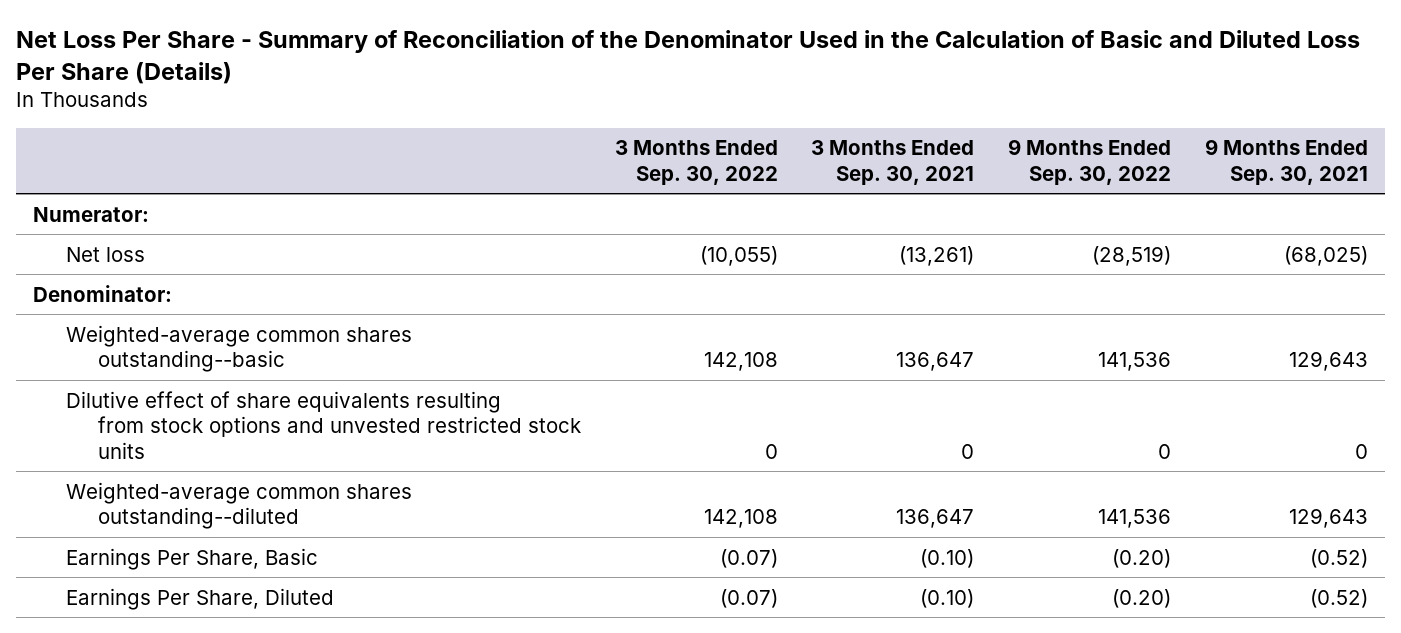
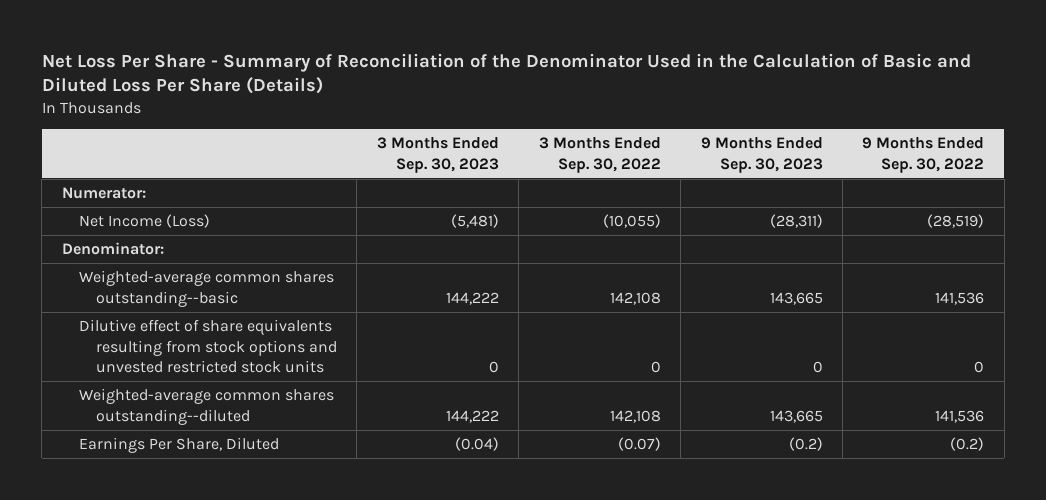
[811,140,975,185] 3 Months Ended Sep. 30, 2021 -> none
[1204,139,1368,185] 9 Months Ended Sep. 30, 2021 -> none
none -> [376,137,499,173] 3 Months Ended Sep. 30, 2023
none -> [700,137,823,173] 9 Months Ended Sep. 30, 2023
[65,246,145,262] Net loss -> [78,214,210,229] Net Income (Loss)
[65,547,318,570] Earnings Per Share, Basic -> none
[1112,588,1172,608] (0.20) -> [950,437,985,452] (0.2)

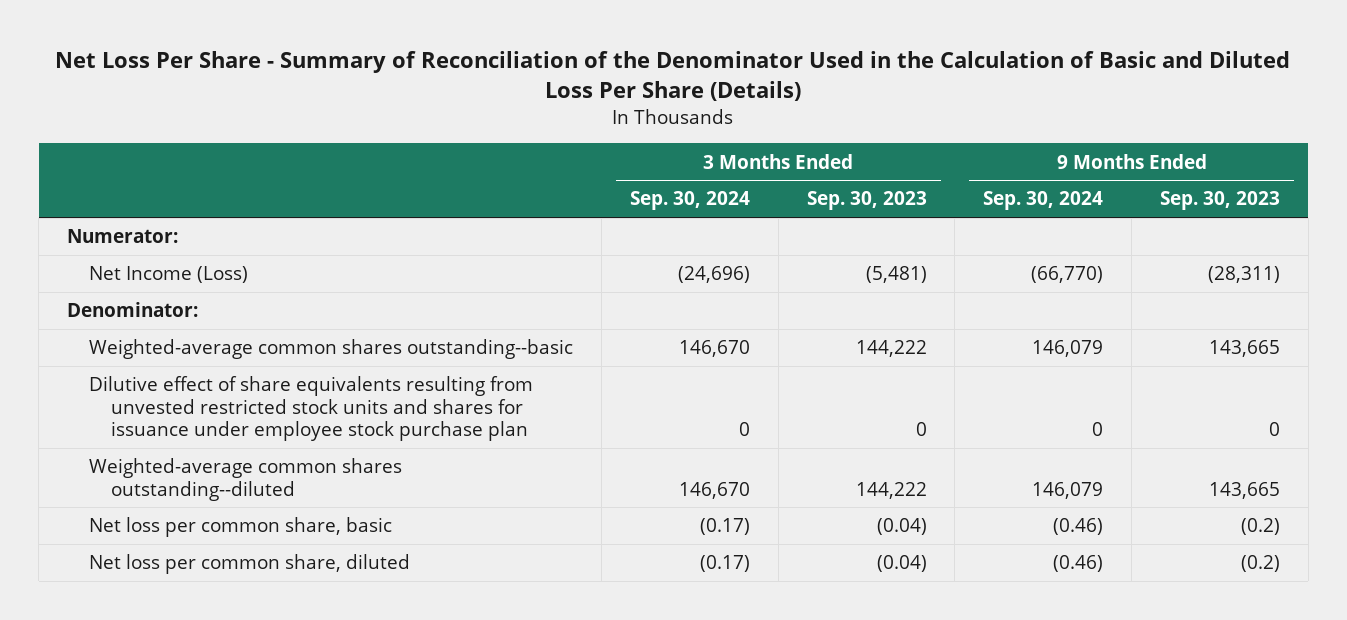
[538,137,661,173] 3 Months Ended Sep. 30, 2022 -> none
[862,137,985,173] 9 Months Ended Sep. 30, 2022 -> none
none -> [629,191,750,211] Sep. 30, 2024
none -> [983,191,1104,211] Sep. 30, 2024
[78,319,337,374] Dilutive effect of share equivalents resulting from stock options and unvested restricted stock units -> [89,376,534,442] Dilutive effect of share equivalents resulting from unvested restricted stock units and shares for issuance under employee stock purchase plan
none -> [89,517,393,538] Net loss per common share, basic
[78,437,279,454] Earnings Per Share, Diluted -> [89,554,411,575] Net loss per common share, diluted

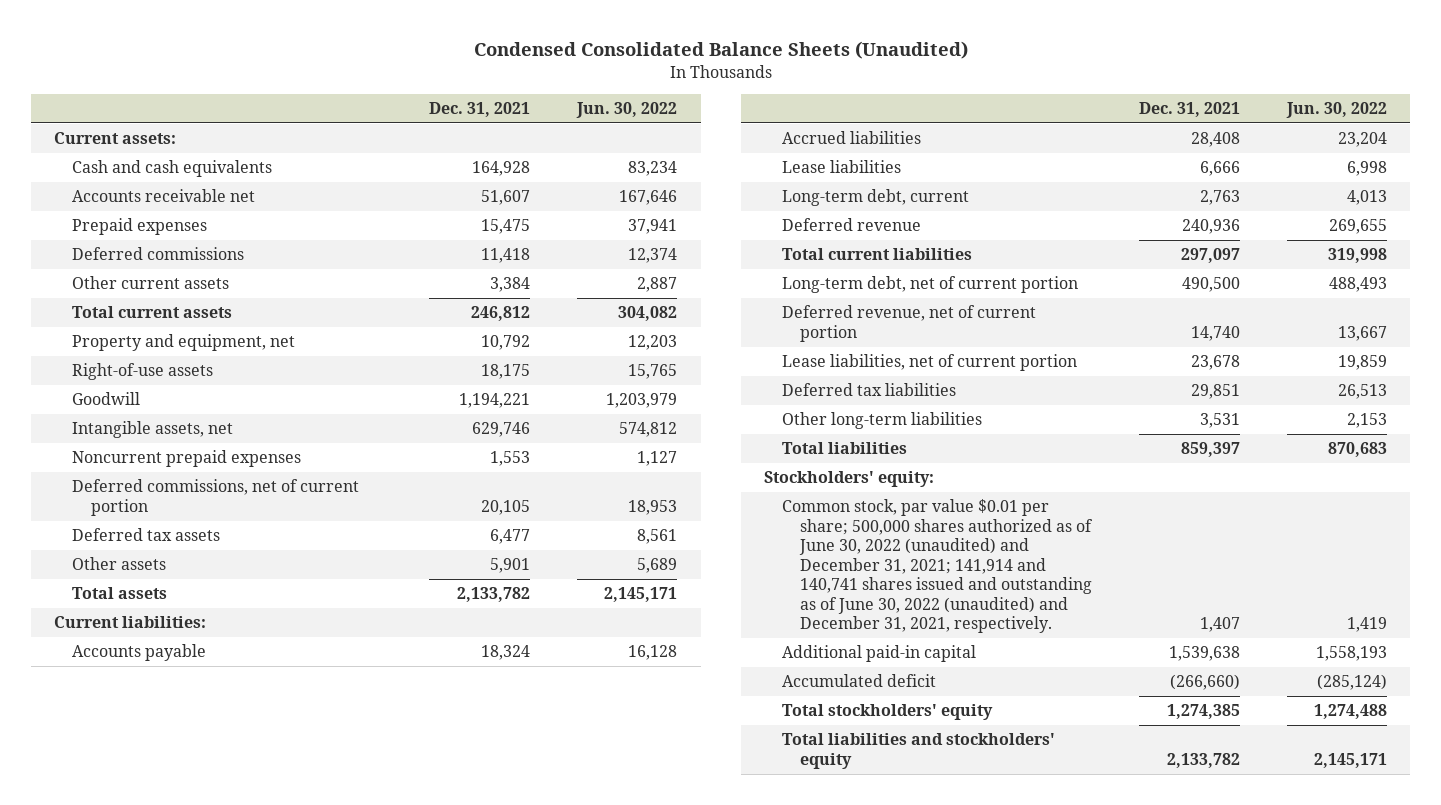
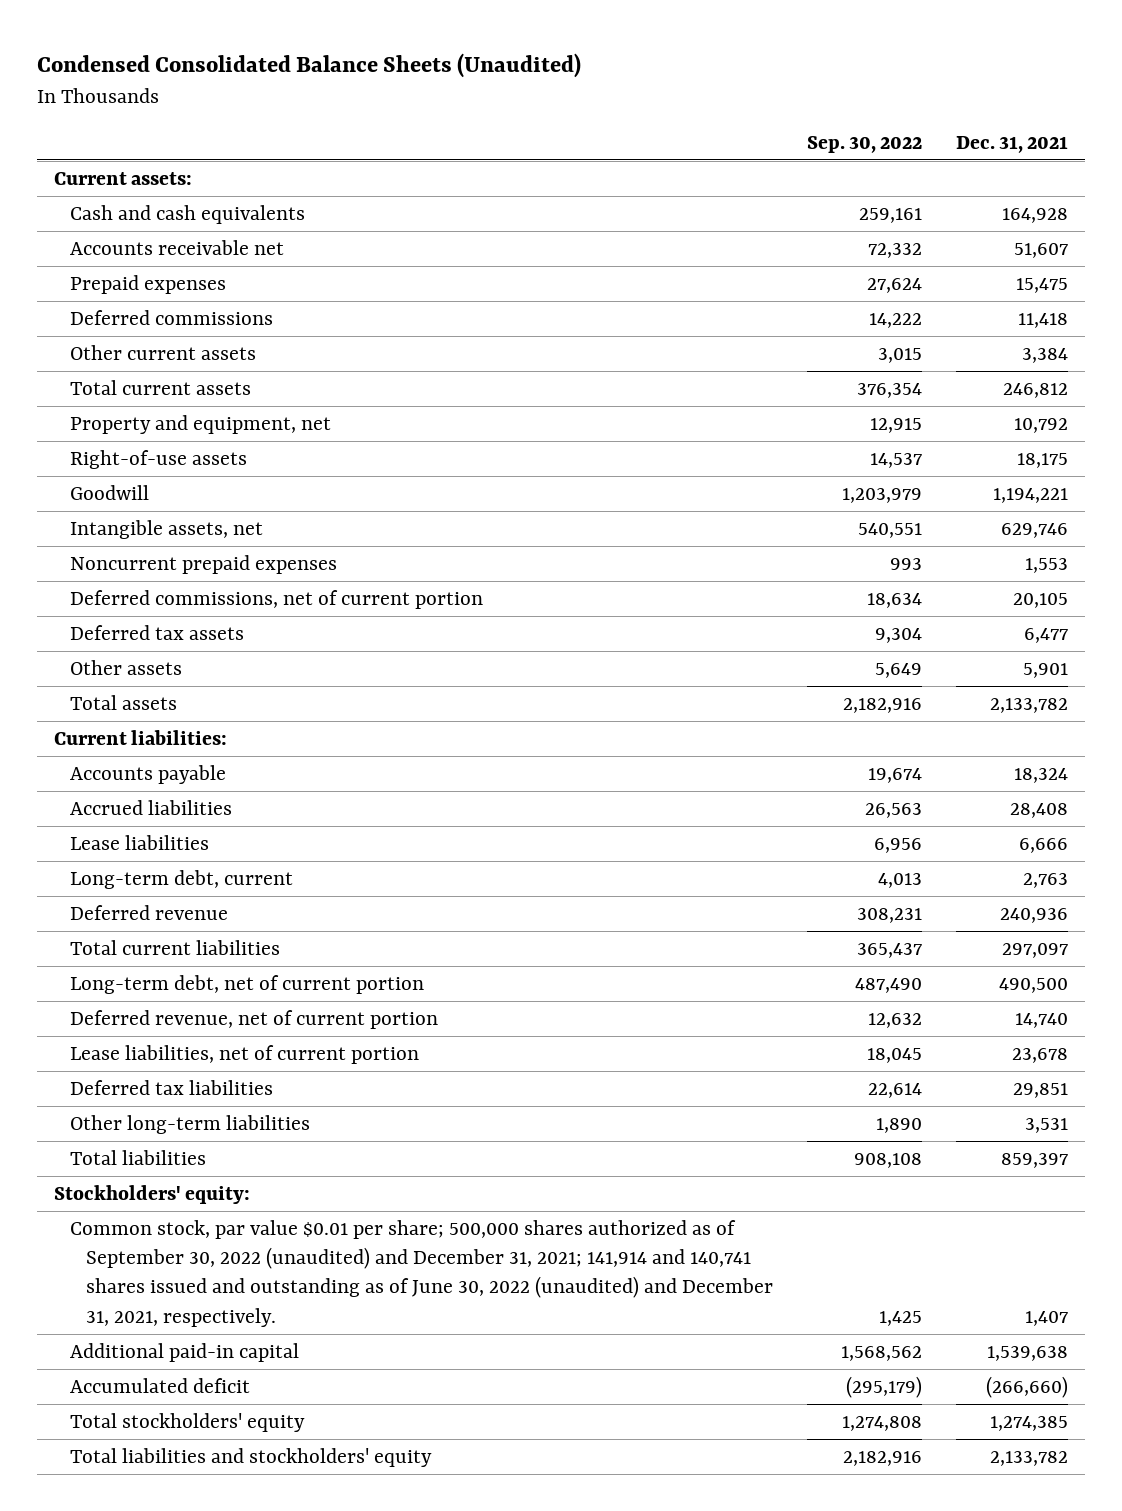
[576,102,678,119] Jun. 30, 2022 -> none
none -> [807,135,923,153] Sep. 30, 2022
[782,499,1094,634] Common stock, par value $0.01 per share; 500,000 shares authorized as of June 30, 2022 (unaudited) and December 31, 2021; 141,914 and 140,741 shares issued and outstanding as of June 30, 2022 (unaudited) and December 31, 2021, respectively. -> [70,1219,774,1327] Common stock, par value $0.01 per share; 500,000 shares authorized as of September 30, 2022 (unaudited) and December 31, 2021; 141,914 and 140,741 shares issued and outstanding as of June 30, 2022 (unaudited) and December 31, 2021, respectively.

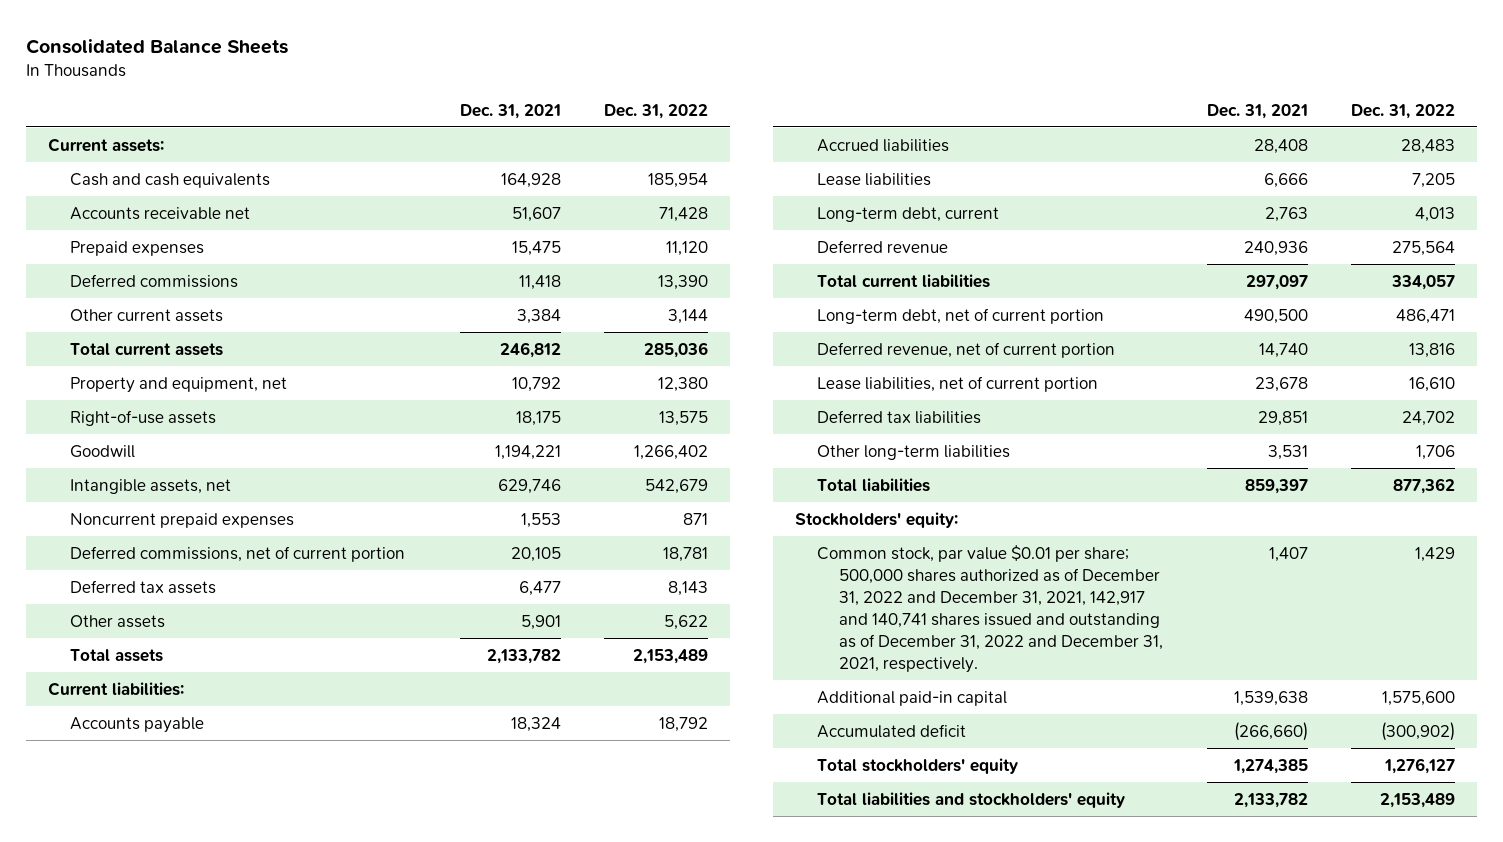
[37,53,582,79] Condensed Consolidated Balance Sheets (Unaudited) -> [26,38,289,54] Consolidated Balance Sheets
[807,135,923,153] Sep. 30, 2022 -> none
none -> [604,103,709,119] Dec. 31, 2022
[70,1219,774,1327] Common stock, par value $0.01 per share; 500,000 shares authorized as of September 30, 2022 (unaudited) and December 31, 2021; 141,914 and 140,741 shares issued and outstanding as of June 30, 2022 (unaudited) and December 31, 2021, respectively. -> [817,544,1164,673] Common stock, par value $0.01 per share; 500,000 shares authorized as of December 31, 2022 and December 31, 2021, 142,917 and 140,741 shares issued and outstanding as of December 31, 2022 and December 31, 2021, respectively.

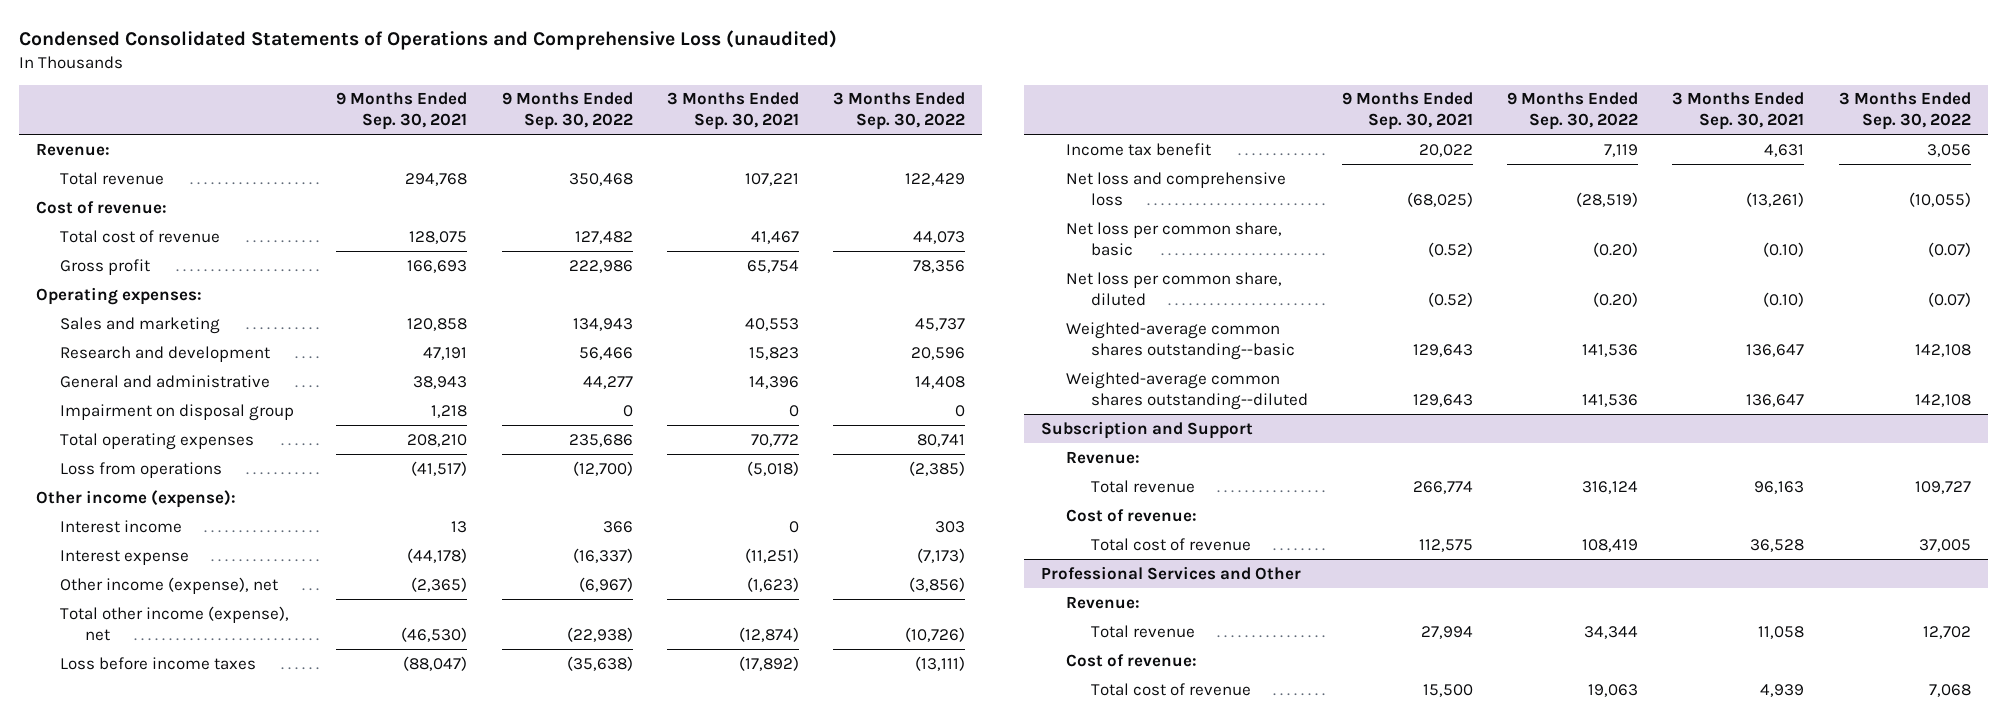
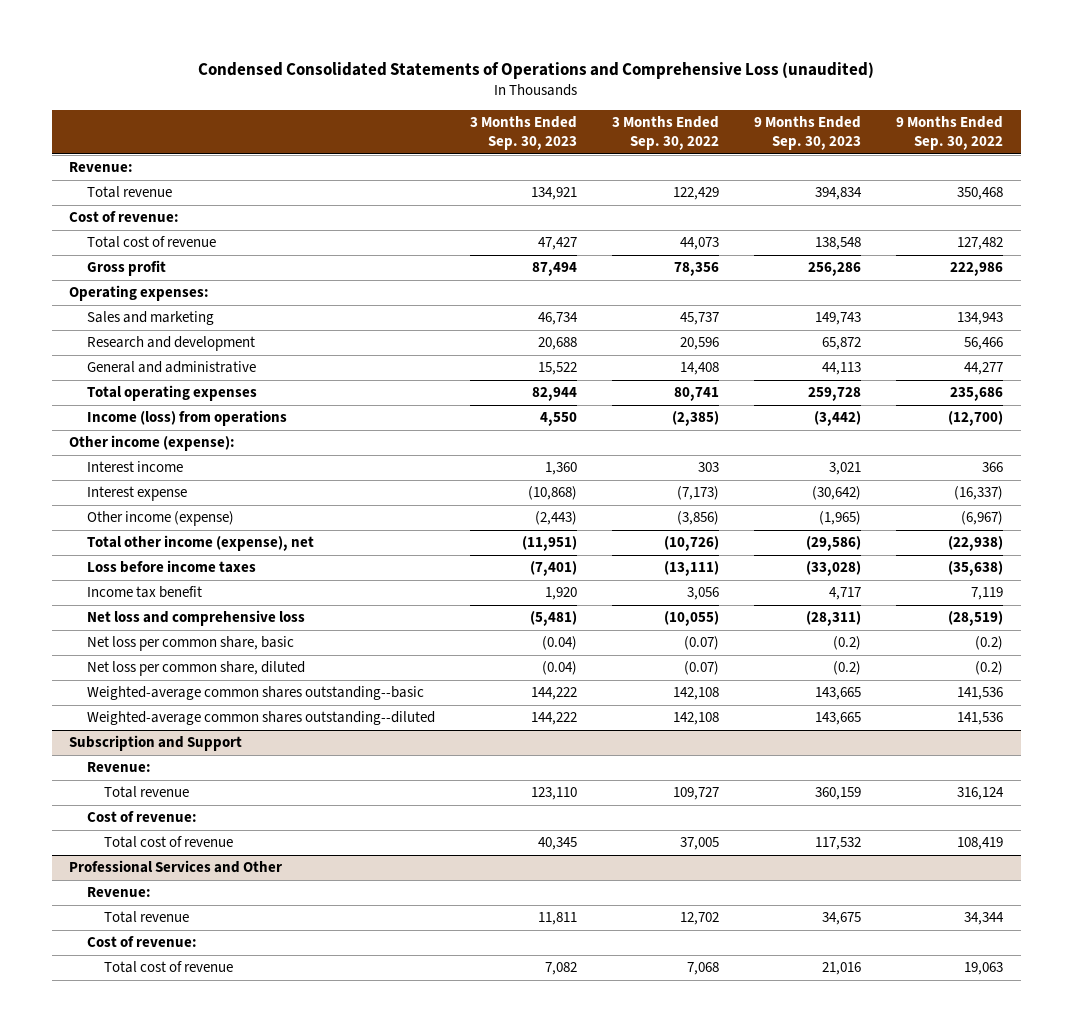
[336,92,468,131] 9 Months Ended Sep. 30, 2021 -> none
[666,92,799,131] 3 Months Ended Sep. 30, 2021 -> none
none -> [470,116,578,151] 3 Months Ended Sep. 30, 2023
none -> [754,116,862,151] 9 Months Ended Sep. 30, 2023
[60,403,295,421] Impairment on disposal group -> none
[60,461,223,478] Loss from operations -> [86,410,287,427] Income (loss) from operations
[60,576,279,594] Other income (expense), net -> [86,511,234,527] Other income (expense)
[1593,241,1639,257] (0.20) -> [975,636,1004,651] (0.2)
[1593,291,1639,307] (0.20) -> [975,661,1004,676] (0.2)

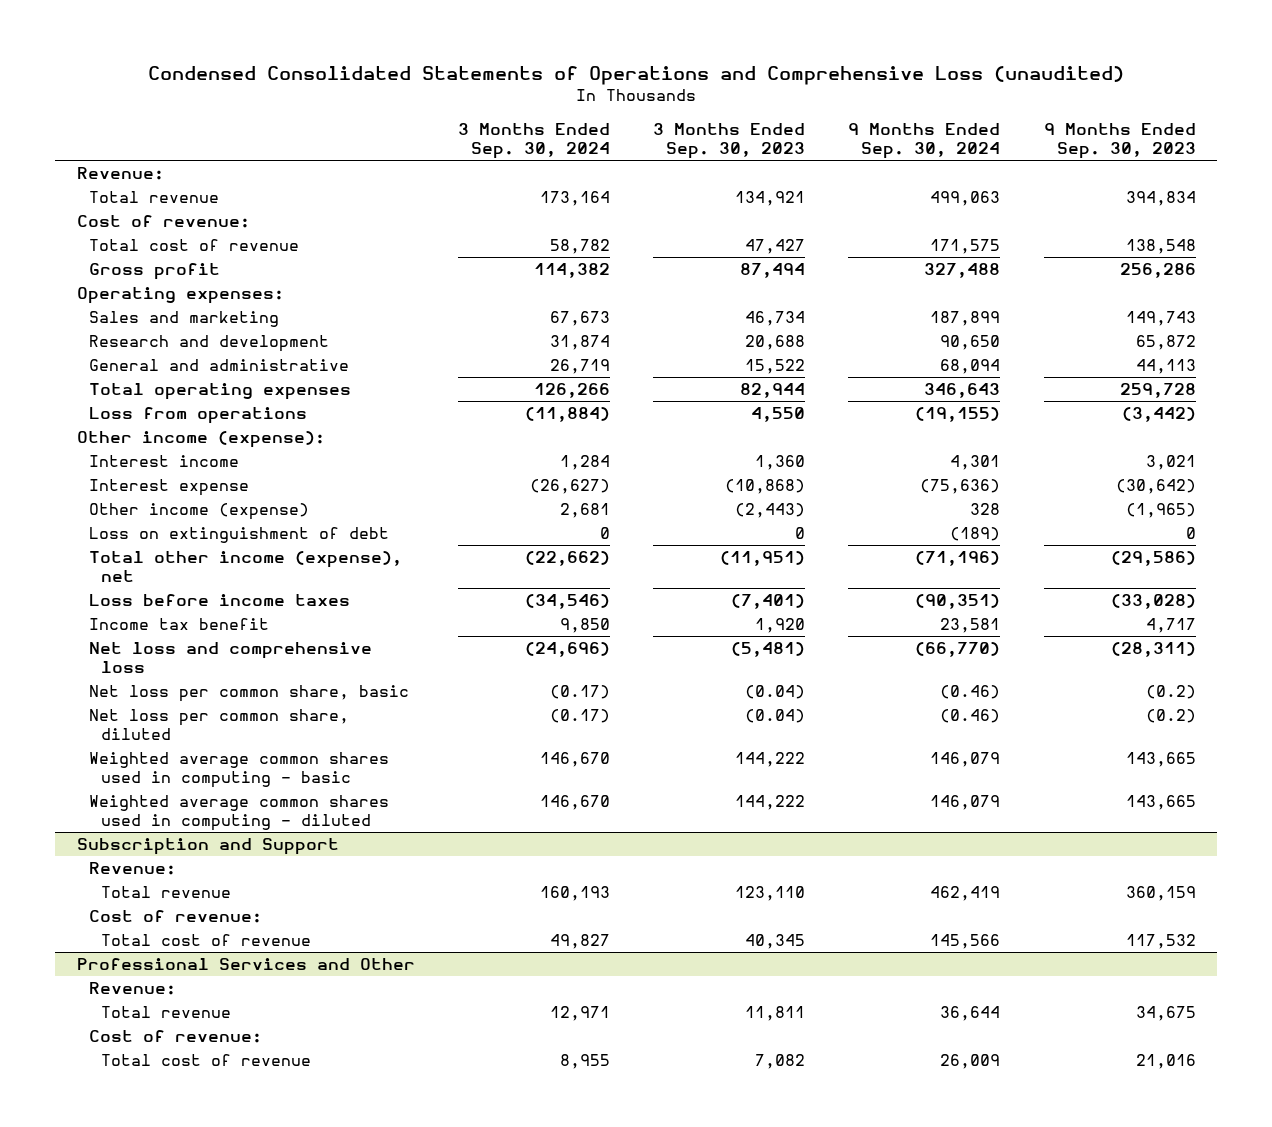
[612,116,720,151] 3 Months Ended Sep. 30, 2022 -> none
[896,116,1004,151] 9 Months Ended Sep. 30, 2022 -> none
none -> [457,122,610,160] 3 Months Ended Sep. 30, 2024
none -> [848,122,1001,160] 9 Months Ended Sep. 30, 2024
[86,410,287,427] Income (loss) from operations -> [88,406,307,424] Loss from operations
none -> [88,526,389,543] Loss on extinguishment of debt
[86,686,424,701] Weighted-average common shares outstanding--basic -> [88,751,389,789] Weighted average common shares used in computing - basic
[86,711,435,726] Weighted-average common shares outstanding--diluted -> [88,794,389,832] Weighted average common shares used in computing - diluted

